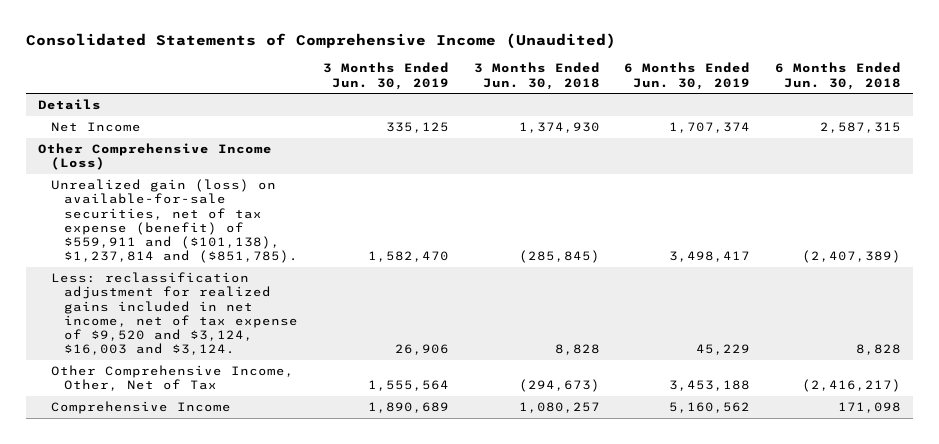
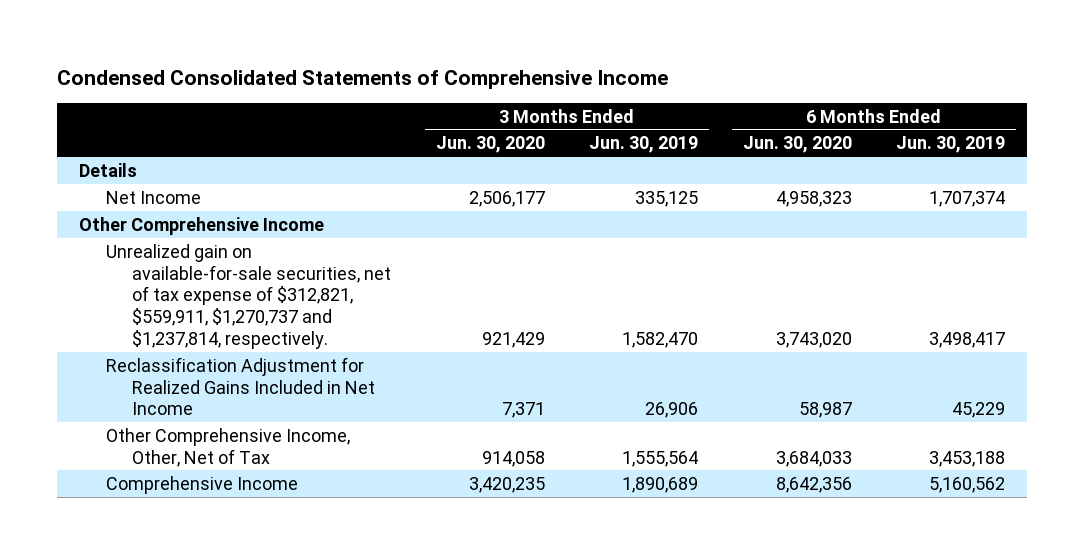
[26,32,617,49] Consolidated Statements of Comprehensive Income (Unaudited) -> [56,69,668,89] Condensed Consolidated Statements of Comprehensive Income
[473,62,600,90] 3 Months Ended Jun. 30, 2018 -> none
[775,62,902,90] 6 Months Ended Jun. 30, 2018 -> none
none -> [435,136,545,154] Jun. 30, 2020
none -> [742,136,852,154] Jun. 30, 2020
[38,143,273,171] Other Comprehensive Income (Loss) -> [78,216,324,235] Other Comprehensive Income
[51,179,299,263] Unrealized gain (loss) on available-for-sale securities, net of tax expense (benefit) of $559,911 and ($101,138), $1,237,814 and ($851,785). -> [105,243,392,349] Unrealized gain on available-for-sale securities, net of tax expense of $312,821, $559,911, $1,270,737 and $1,237,814, respectively.
[51,272,299,355] Less: reclassification adjustment for realized gains included in net income, net of tax expense of $9,520 and $3,124, $16,003 and $3,124. -> [105,356,376,416] Reclassification Adjustment for Realized Gains Included in Net Income

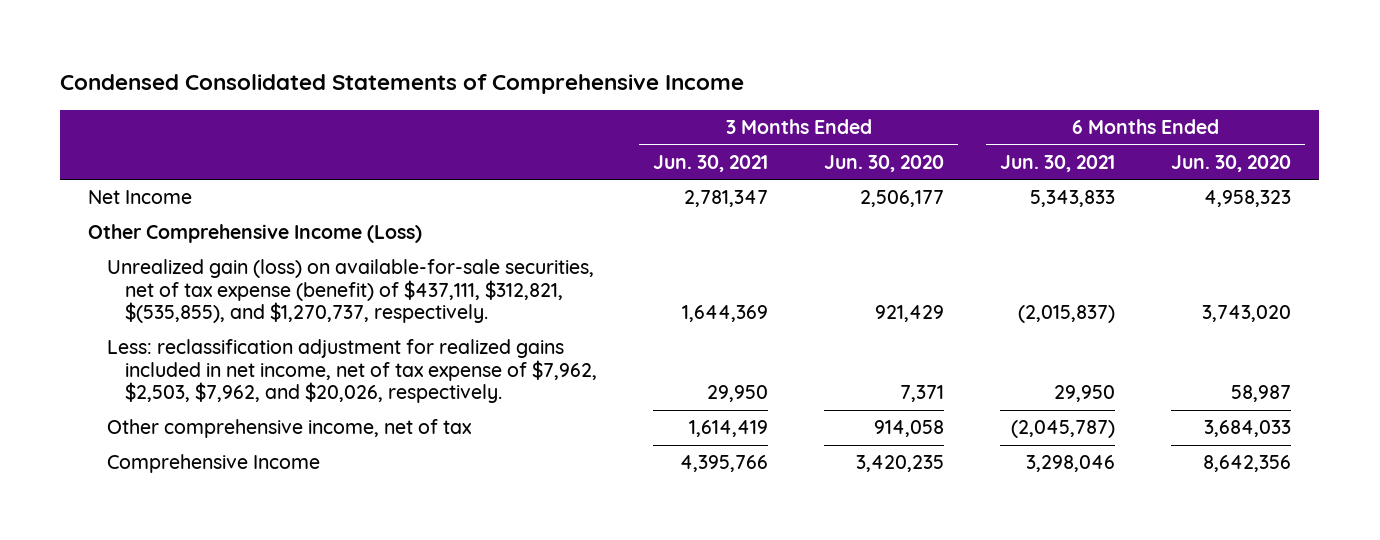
[589,136,699,154] Jun. 30, 2019 -> none
[896,136,1006,154] Jun. 30, 2019 -> none
none -> [653,154,769,172] Jun. 30, 2021
none -> [1000,154,1116,172] Jun. 30, 2021
[78,162,137,177] Details -> none
[78,216,324,235] Other Comprehensive Income -> [88,224,423,244] Other Comprehensive Income (Loss)
[105,243,392,349] Unrealized gain on available-for-sale securities, net of tax expense of $312,821, $559,911, $1,270,737 and $1,237,814, respectively. -> [106,259,594,324] Unrealized gain (loss) on available-for-sale securities, net of tax expense (benefit) of $437,111, $312,821, $(535,855), and $1,270,737, respectively.
[105,356,376,416] Reclassification Adjustment for Realized Gains Included in Net Income -> [106,339,597,404] Less: reclassification adjustment for realized gains included in net income, net of tax expense of $7,962, $2,503, $7,962, and $20,026, respectively.
[105,427,350,467] Other Comprehensive Income, Other, Net of Tax -> [106,419,472,439] Other comprehensive income, net of tax

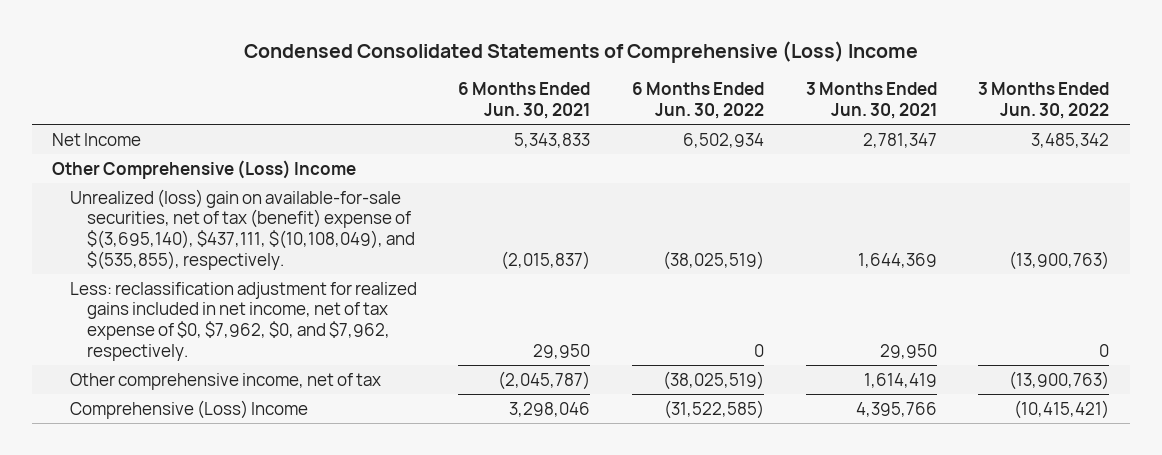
[60,74,745,95] Condensed Consolidated Statements of Comprehensive Income -> [243,40,918,63] Condensed Consolidated Statements of Comprehensive (Loss) Income
[824,154,945,172] Jun. 30, 2020 -> none
[1171,154,1292,172] Jun. 30, 2020 -> none
none -> [631,82,764,119] 6 Months Ended Jun. 30, 2022
none -> [978,82,1110,119] 3 Months Ended Jun. 30, 2022
[88,224,423,244] Other Comprehensive Income (Loss) -> [52,159,357,179] Other Comprehensive (Loss) Income
[106,259,594,324] Unrealized gain (loss) on available-for-sale securities, net of tax expense (benefit) of $437,111, $312,821, $(535,855), and $1,270,737, respectively. -> [69,188,416,270] Unrealized (loss) gain on available-for-sale securities, net of tax (benefit) expense of $(3,695,140), $437,111, $(10,108,049), and $(535,855), respectively.
[106,339,597,404] Less: reclassification adjustment for realized gains included in net income, net of tax expense of $7,962, $2,503, $7,962, and $20,026, respectively. -> [69,281,417,361] Less: reclassification adjustment for realized gains included in net income, net of tax expense of $0, $7,962, $0, and $7,962, respectively.
[106,454,320,474] Comprehensive Income -> [69,399,308,419] Comprehensive (Loss) Income

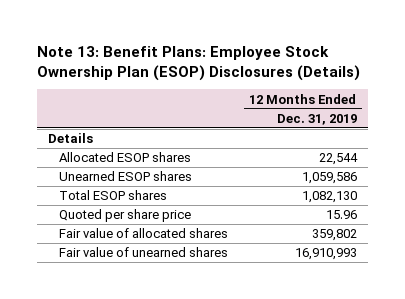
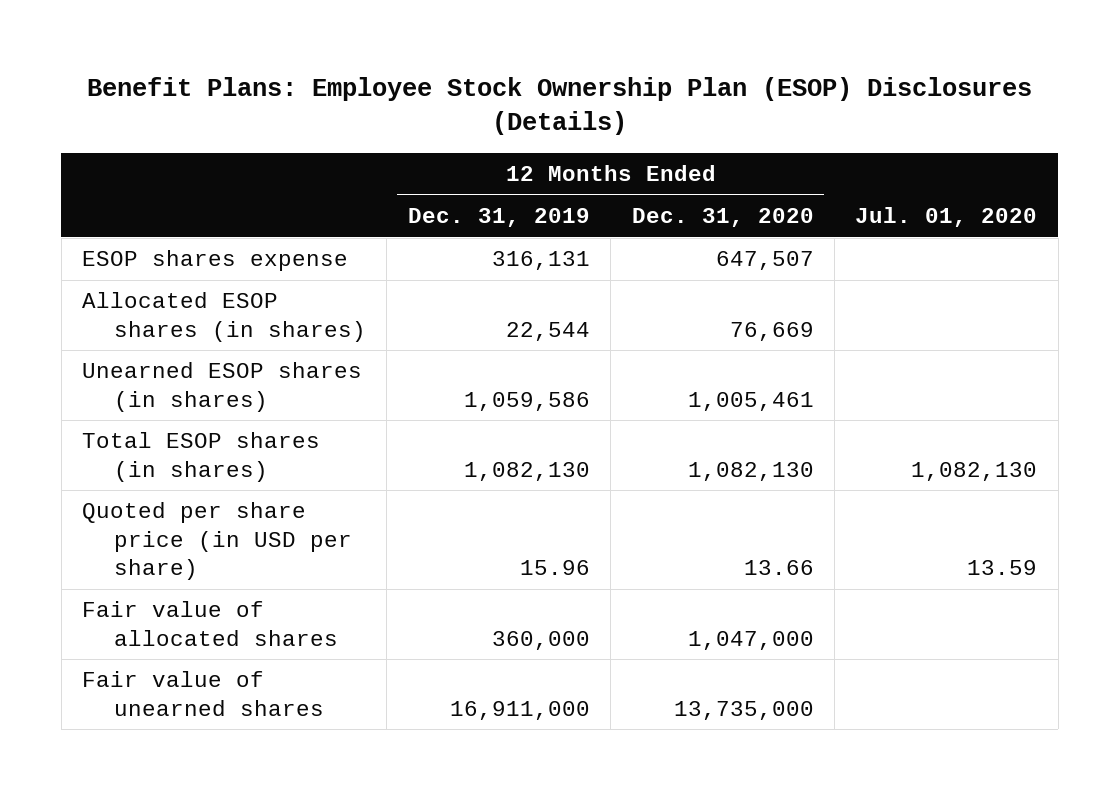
[36,45,360,81] Note 13: Benefit Plans: Employee Stock Ownership Plan (ESOP) Disclosures (Details) -> [86,76,1032,136] Benefit Plans: Employee Stock Ownership Plan (ESOP) Disclosures (Details)
none -> [631,208,814,228] Dec. 31, 2020
none -> [855,207,1038,228] Jul. 01, 2020
[47,133,93,144] Details -> none
none -> [82,250,349,272] ESOP shares expense
[58,152,191,163] Allocated ESOP shares -> [82,292,366,342] Allocated ESOP shares (in shares)
[58,171,192,182] Unearned ESOP shares -> [82,362,363,412] Unearned ESOP shares (in shares)
[58,190,167,201] Total ESOP shares -> [82,432,321,482] Total ESOP shares (in shares)
[58,209,191,223] Quoted per share price -> [82,502,352,581] Quoted per share price (in USD per share)
[311,229,357,242] 359,802 -> [491,630,590,650] 360,000
[294,248,357,261] 16,910,993 -> [449,700,590,720] 16,911,000

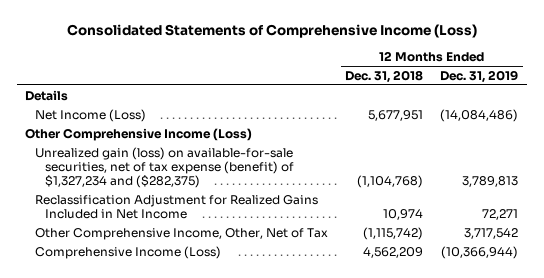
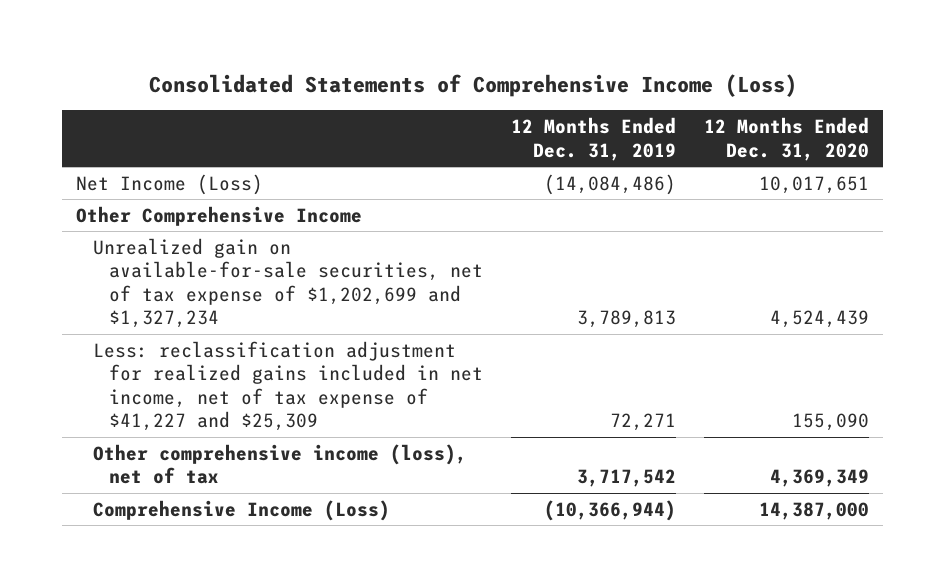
[345,69,424,83] Dec. 31, 2018 -> none
none -> [704,117,870,161] 12 Months Ended Dec. 31, 2020
[25,89,69,101] Details -> none
[25,127,253,141] Other Comprehensive Income (Loss) -> [76,205,363,226] Other Comprehensive Income
[35,146,294,188] Unrealized gain (loss) on available-for-sale securities, net of tax expense (benefit) of $1,327,234 and ($282,375) -> [92,237,483,329] Unrealized gain on available-for-sale securities, net of tax expense of $1,202,699 and $1,327,234
[35,194,319,219] Reclassification Adjustment for Realized Gains Included in Net Income -> [92,340,483,432] Less: reclassification adjustment for realized gains included in net income, net of tax expense of $41,227 and $25,309
[35,227,329,240] Other Comprehensive Income, Other, Net of Tax -> [92,443,467,485] Other comprehensive income (loss), net of tax

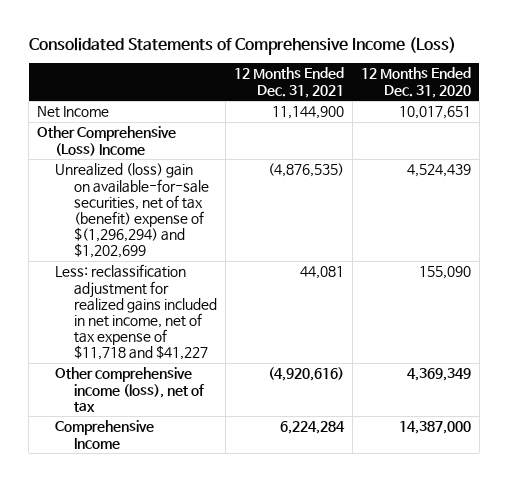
[510,117,676,161] 12 Months Ended Dec. 31, 2019 -> none
none -> [233,67,344,98] 12 Months Ended Dec. 31, 2021
[76,173,264,195] Net Income (Loss) -> [37,106,110,119] Net Income
[76,205,363,226] Other Comprehensive Income -> [37,126,177,156] Other Comprehensive (Loss) Income
[92,237,483,329] Unrealized gain on available-for-sale securities, net of tax expense of $1,202,699 and $1,327,234 -> [55,163,209,259] Unrealized (loss) gain on available-for-sale securities, net of tax (benefit) expense of $(1,296,294) and $1,202,699
[92,340,483,432] Less: reclassification adjustment for realized gains included in net income, net of tax expense of $41,227 and $25,309 -> [55,264,217,361] Less: reclassification adjustment for realized gains included in net income, net of tax expense of $11,718 and $41,227
[92,499,390,521] Comprehensive Income (Loss) -> [55,420,155,449] Comprehensive Income

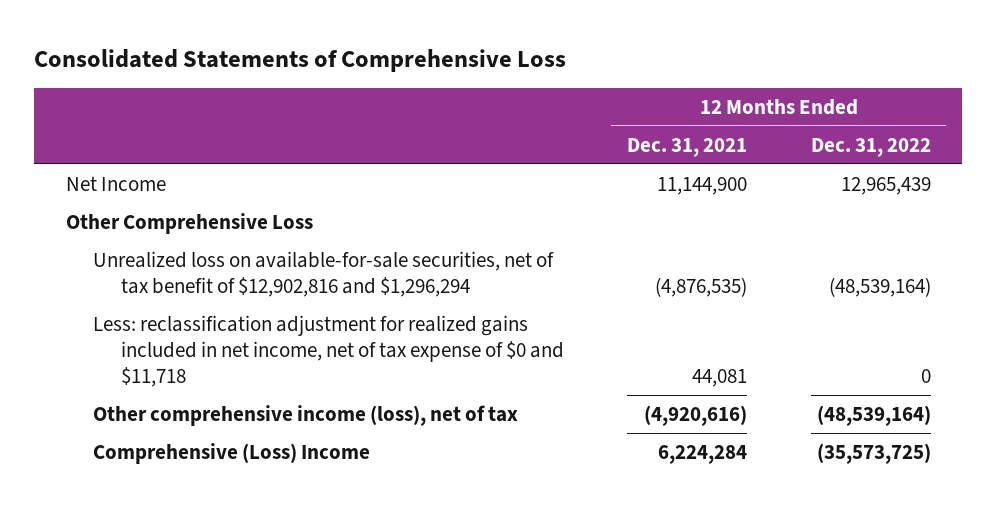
[28,36,456,55] Consolidated Statements of Comprehensive Income (Loss) -> [33,48,566,72] Consolidated Statements of Comprehensive Loss
[360,67,471,98] 12 Months Ended Dec. 31, 2020 -> none
none -> [810,137,931,157] Dec. 31, 2022
[37,126,177,156] Other Comprehensive (Loss) Income -> [65,212,313,234] Other Comprehensive Loss
[55,163,209,259] Unrealized (loss) gain on available-for-sale securities, net of tax (benefit) expense of $(1,296,294) and $1,202,699 -> [93,250,555,298] Unrealized loss on available-for-sale securities, net of tax benefit of $12,902,816 and $1,296,294
[55,264,217,361] Less: reclassification adjustment for realized gains included in net income, net of tax expense of $11,718 and $41,227 -> [93,314,564,388] Less: reclassification adjustment for realized gains included in net income, net of tax expense of $0 and $11,718
[55,420,155,449] Comprehensive Income -> [93,442,371,464] Comprehensive (Loss) Income

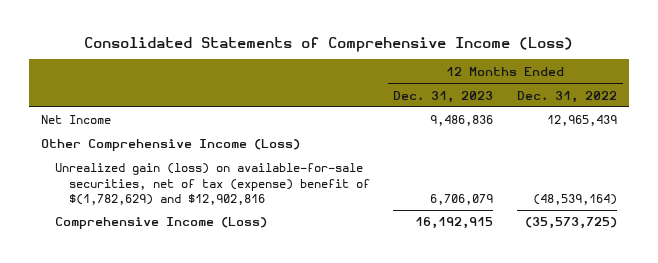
[33,48,566,72] Consolidated Statements of Comprehensive Loss -> [83,36,573,52] Consolidated Statements of Comprehensive Income (Loss)
[627,137,748,157] Dec. 31, 2021 -> none
none -> [393,90,494,103] Dec. 31, 2023
[93,314,564,388] Less: reclassification adjustment for realized gains included in net income, net of tax expense of $0 and $11,718 -> none
[93,404,519,426] Other comprehensive income (loss), net of tax -> none
[65,212,313,234] Other Comprehensive Loss -> [40,139,300,152] Other Comprehensive Income (Loss)
[93,250,555,298] Unrealized loss on available-for-sale securities, net of tax benefit of $12,902,816 and $1,296,294 -> [54,163,370,205] Unrealized gain (loss) on available-for-sale securities, net of tax (expense) benefit of $(1,782,629) and $12,902,816
[93,442,371,464] Comprehensive (Loss) Income -> [54,217,267,230] Comprehensive Income (Loss)

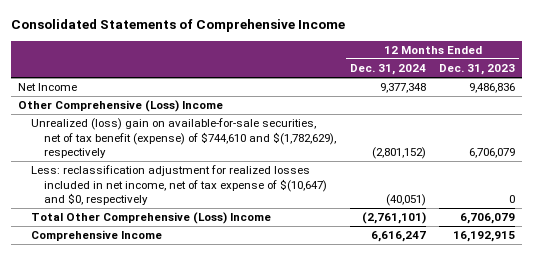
[83,36,573,52] Consolidated Statements of Comprehensive Income (Loss) -> [11,19,346,33] Consolidated Statements of Comprehensive Income
[517,90,618,103] Dec. 31, 2022 -> none
none -> [349,64,426,76] Dec. 31, 2024
[40,139,300,152] Other Comprehensive Income (Loss) -> [17,100,223,113] Other Comprehensive (Loss) Income
[54,163,370,205] Unrealized gain (loss) on available-for-sale securities, net of tax (expense) benefit of $(1,782,629) and $12,902,816 -> [31,118,337,158] Unrealized (loss) gain on available-for-sale securities, net of tax benefit (expense) of $744,610 and $(1,782,629), respectively
none -> [31,165,328,205] Less: reclassification adjustment for realized losses included in net income, net of tax expense of $(10,647) and $0, respectively
none -> [31,212,272,225] Total Other Comprehensive (Loss) Income
[54,217,267,230] Comprehensive Income (Loss) -> [31,230,163,242] Comprehensive Income

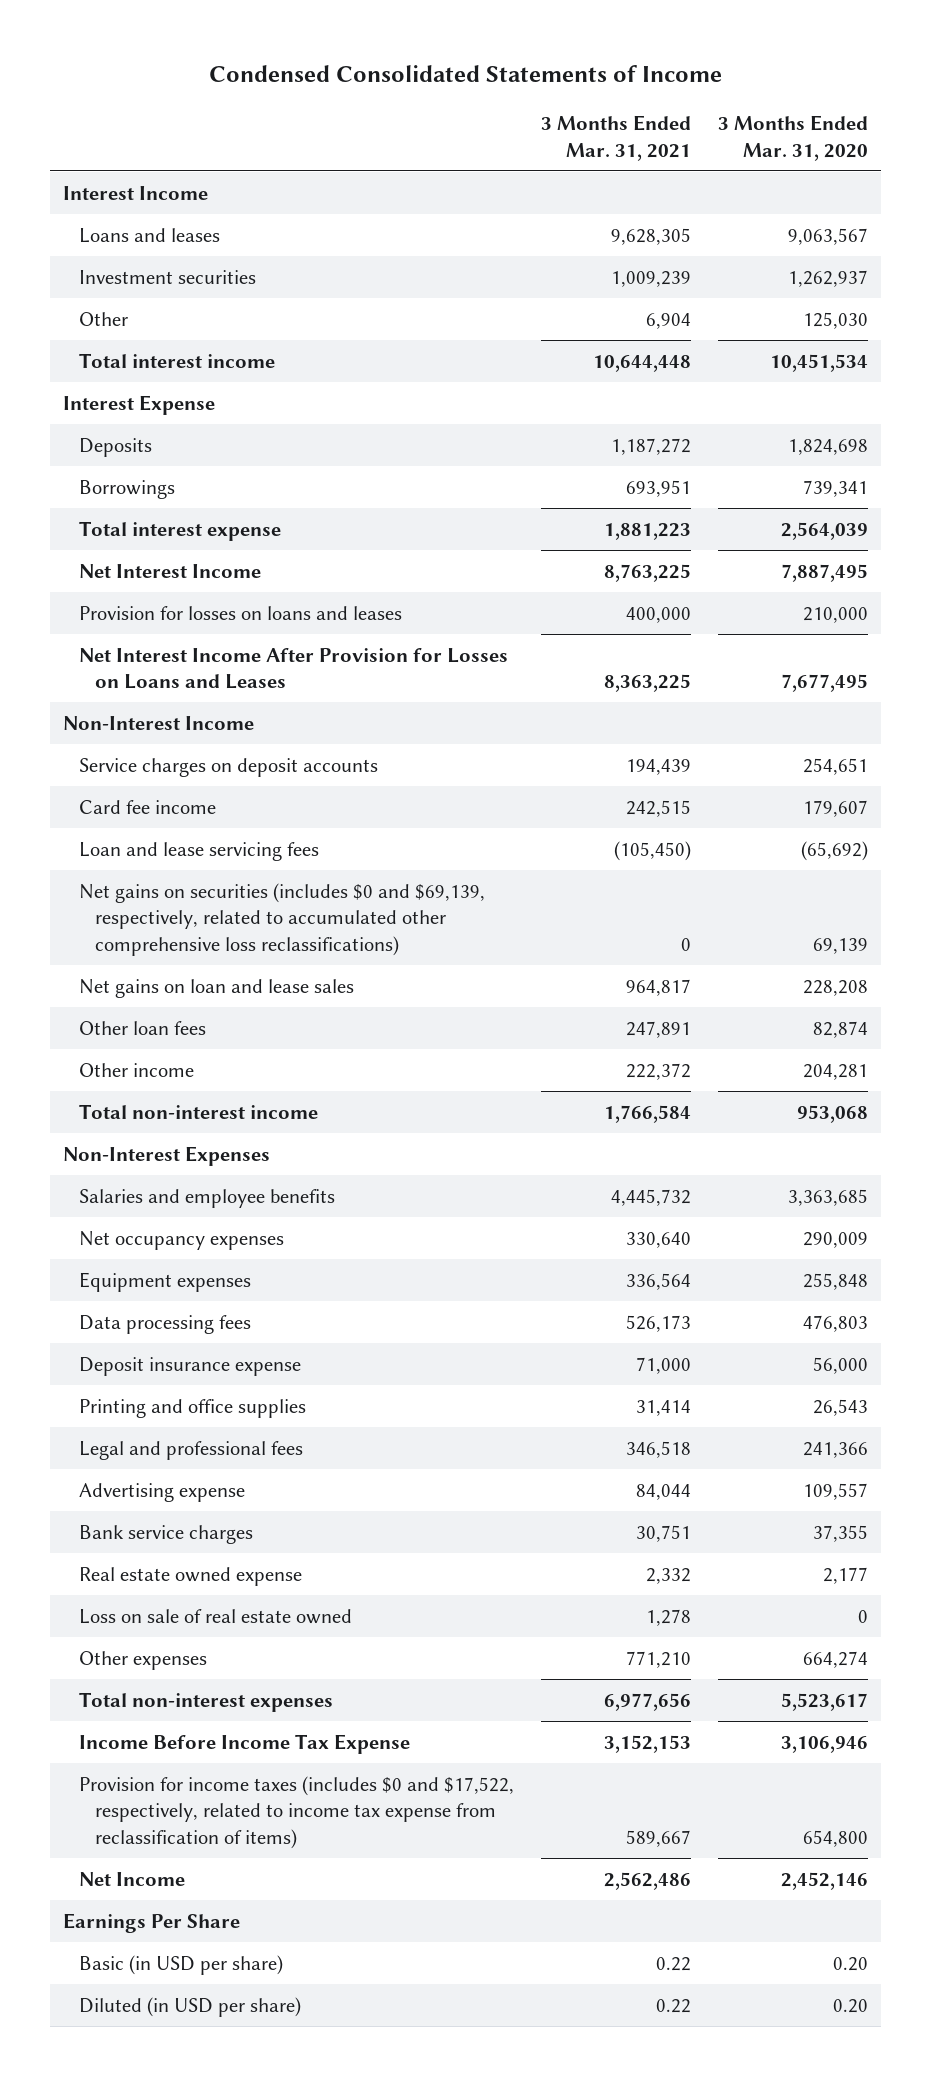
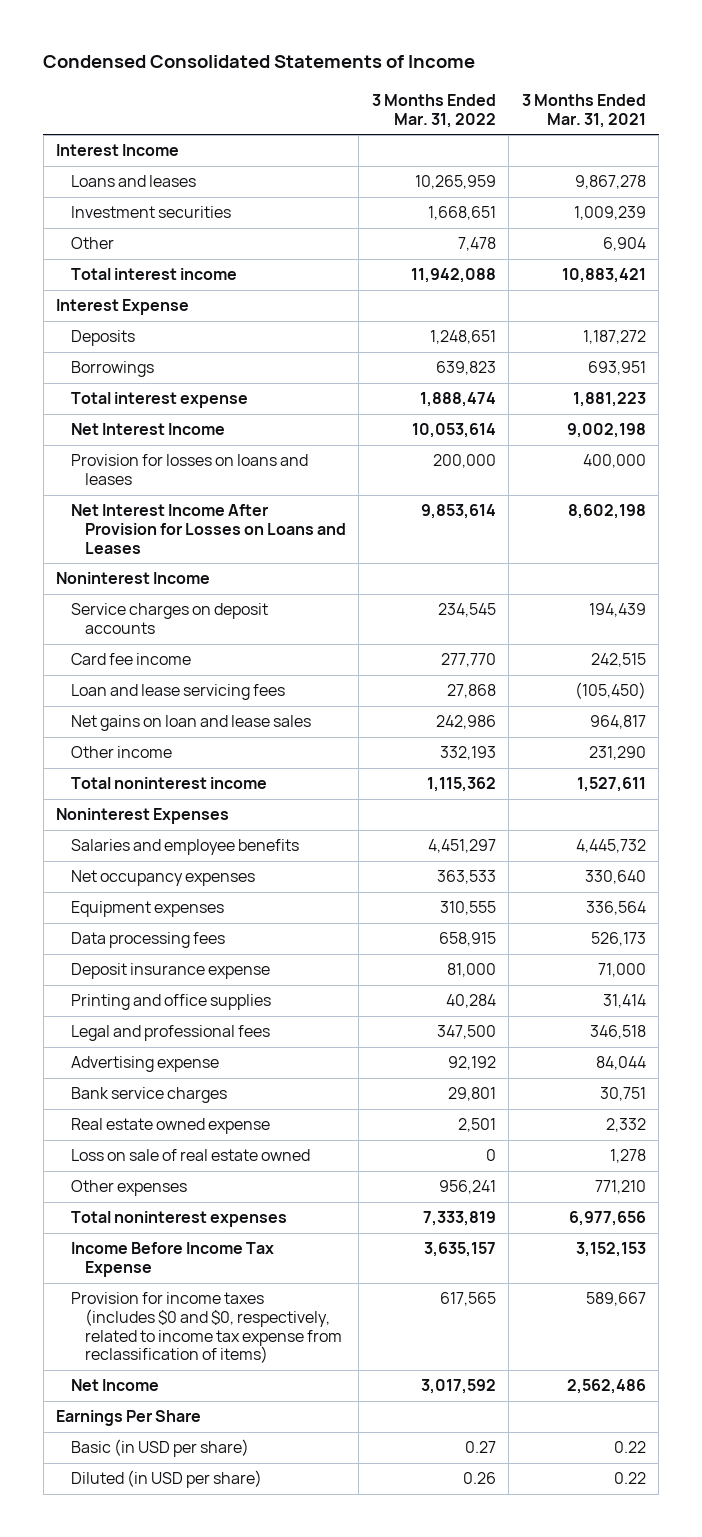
[717,115,868,161] 3 Months Ended Mar. 31, 2020 -> none
none -> [371,93,496,128] 3 Months Ended Mar. 31, 2022
[610,227,691,245] 9,628,305 -> [574,175,646,190] 9,867,278
[592,354,691,372] 10,644,448 -> [561,268,646,284] 10,883,421
[603,563,691,582] 8,763,225 -> [566,423,646,439] 9,002,198
[603,674,691,693] 8,363,225 -> [567,504,646,520] 8,602,198
[63,715,255,730] Non-Interest Income -> [56,572,211,585] Noninterest Income
[79,882,486,956] Net gains on securities (includes $0 and $69,139, respectively, related to accumulated other comprehensive loss reclassifications) -> none
[79,1020,207,1035] Other loan fees -> none
[625,1062,691,1080] 222,372 -> [588,746,646,761] 231,290
[79,1103,319,1119] Total non-interest income -> [70,777,267,790] Total noninterest income
[603,1104,691,1123] 1,766,584 -> [576,777,646,793] 1,527,611
[63,1145,271,1166] Non-Interest Expenses -> [56,808,230,825] Noninterest Expenses
[79,1691,334,1712] Total non-interest expenses -> [70,1211,287,1228] Total noninterest expenses
[79,1775,515,1849] Provision for income taxes (includes $0 and $17,522, respectively, related to income tax expense from reclassification of items) -> [70,1292,342,1364] Provision for income taxes (includes $0 and $0, respectively, related to income tax expense from reclassification of items)

